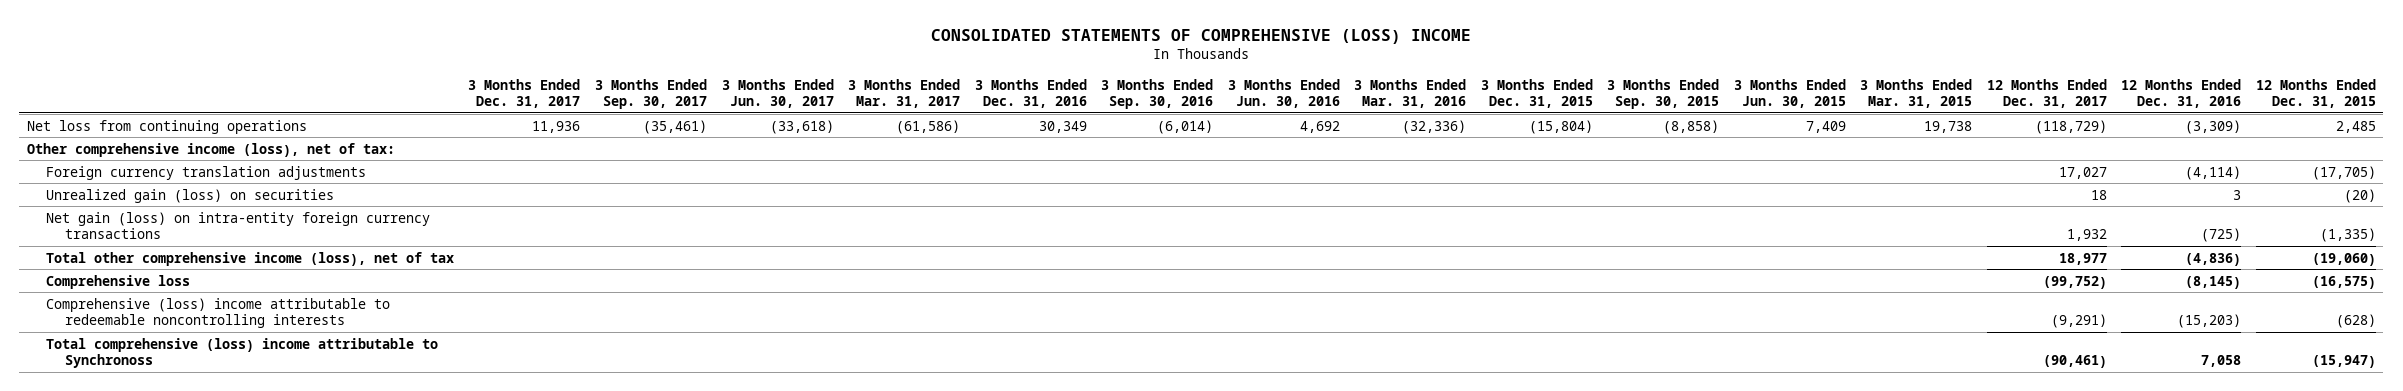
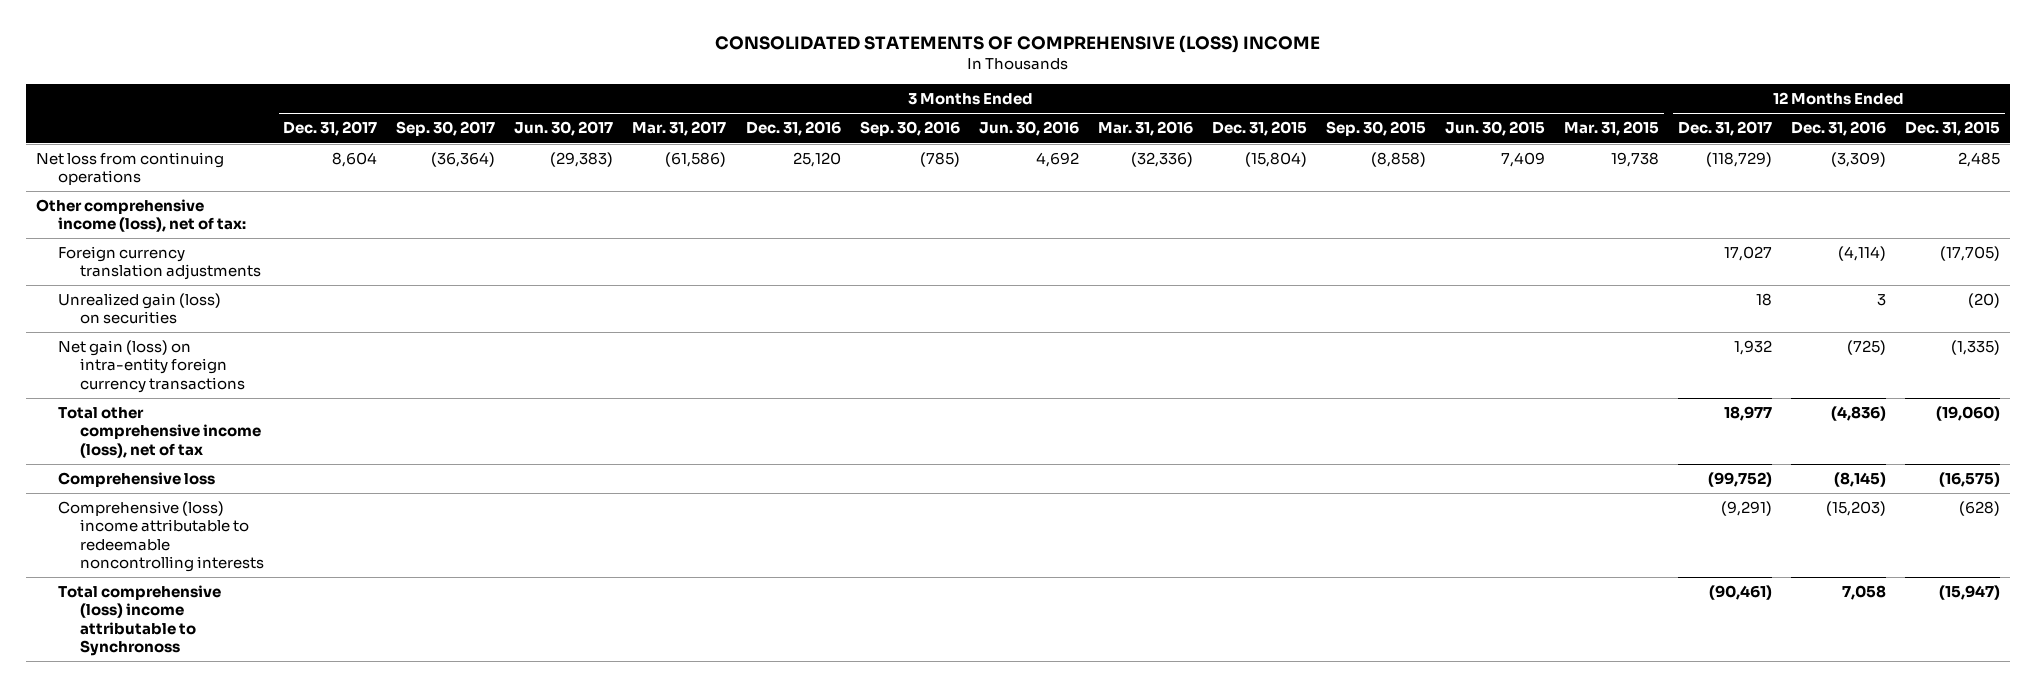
[532,120,581,133] 11,936 -> [332,151,378,167] 8,604
[642,119,707,134] (35,461) -> [431,151,496,167] (36,364)
[769,119,834,134] (33,618) -> [550,151,614,167] (29,383)
[1038,120,1087,133] 30,349 -> [792,151,841,167] 25,120
[1157,119,1214,134] (6,014) -> [919,151,960,167] (785)

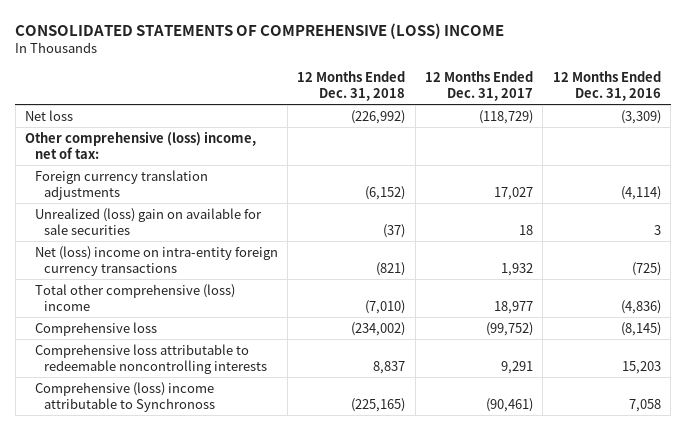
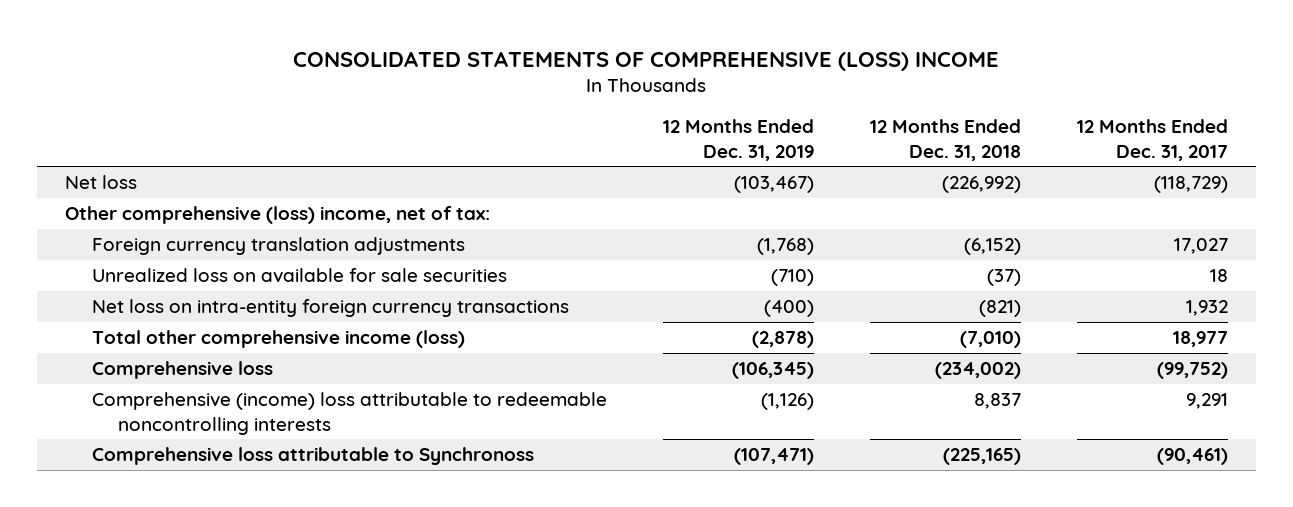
[552,71,661,102] 12 Months Ended Dec. 31, 2016 -> none
none -> [662,119,814,161] 12 Months Ended Dec. 31, 2019
[34,207,262,235] Unrealized (loss) gain on available for sale securities -> [91,268,507,284] Unrealized loss on available for sale securities
[34,245,278,276] Net (loss) income on intra-entity foreign currency transactions -> [91,299,569,318] Net loss on intra-entity foreign currency transactions
[34,283,235,311] Total other comprehensive (loss) income -> [91,330,465,349] Total other comprehensive income (loss)
[34,343,268,374] Comprehensive loss attributable to redeemable noncontrolling interests -> [91,392,607,435] Comprehensive (income) loss attributable to redeemable noncontrolling interests
[34,381,216,412] Comprehensive (loss) income attributable to Synchronoss -> [91,447,534,466] Comprehensive loss attributable to Synchronoss

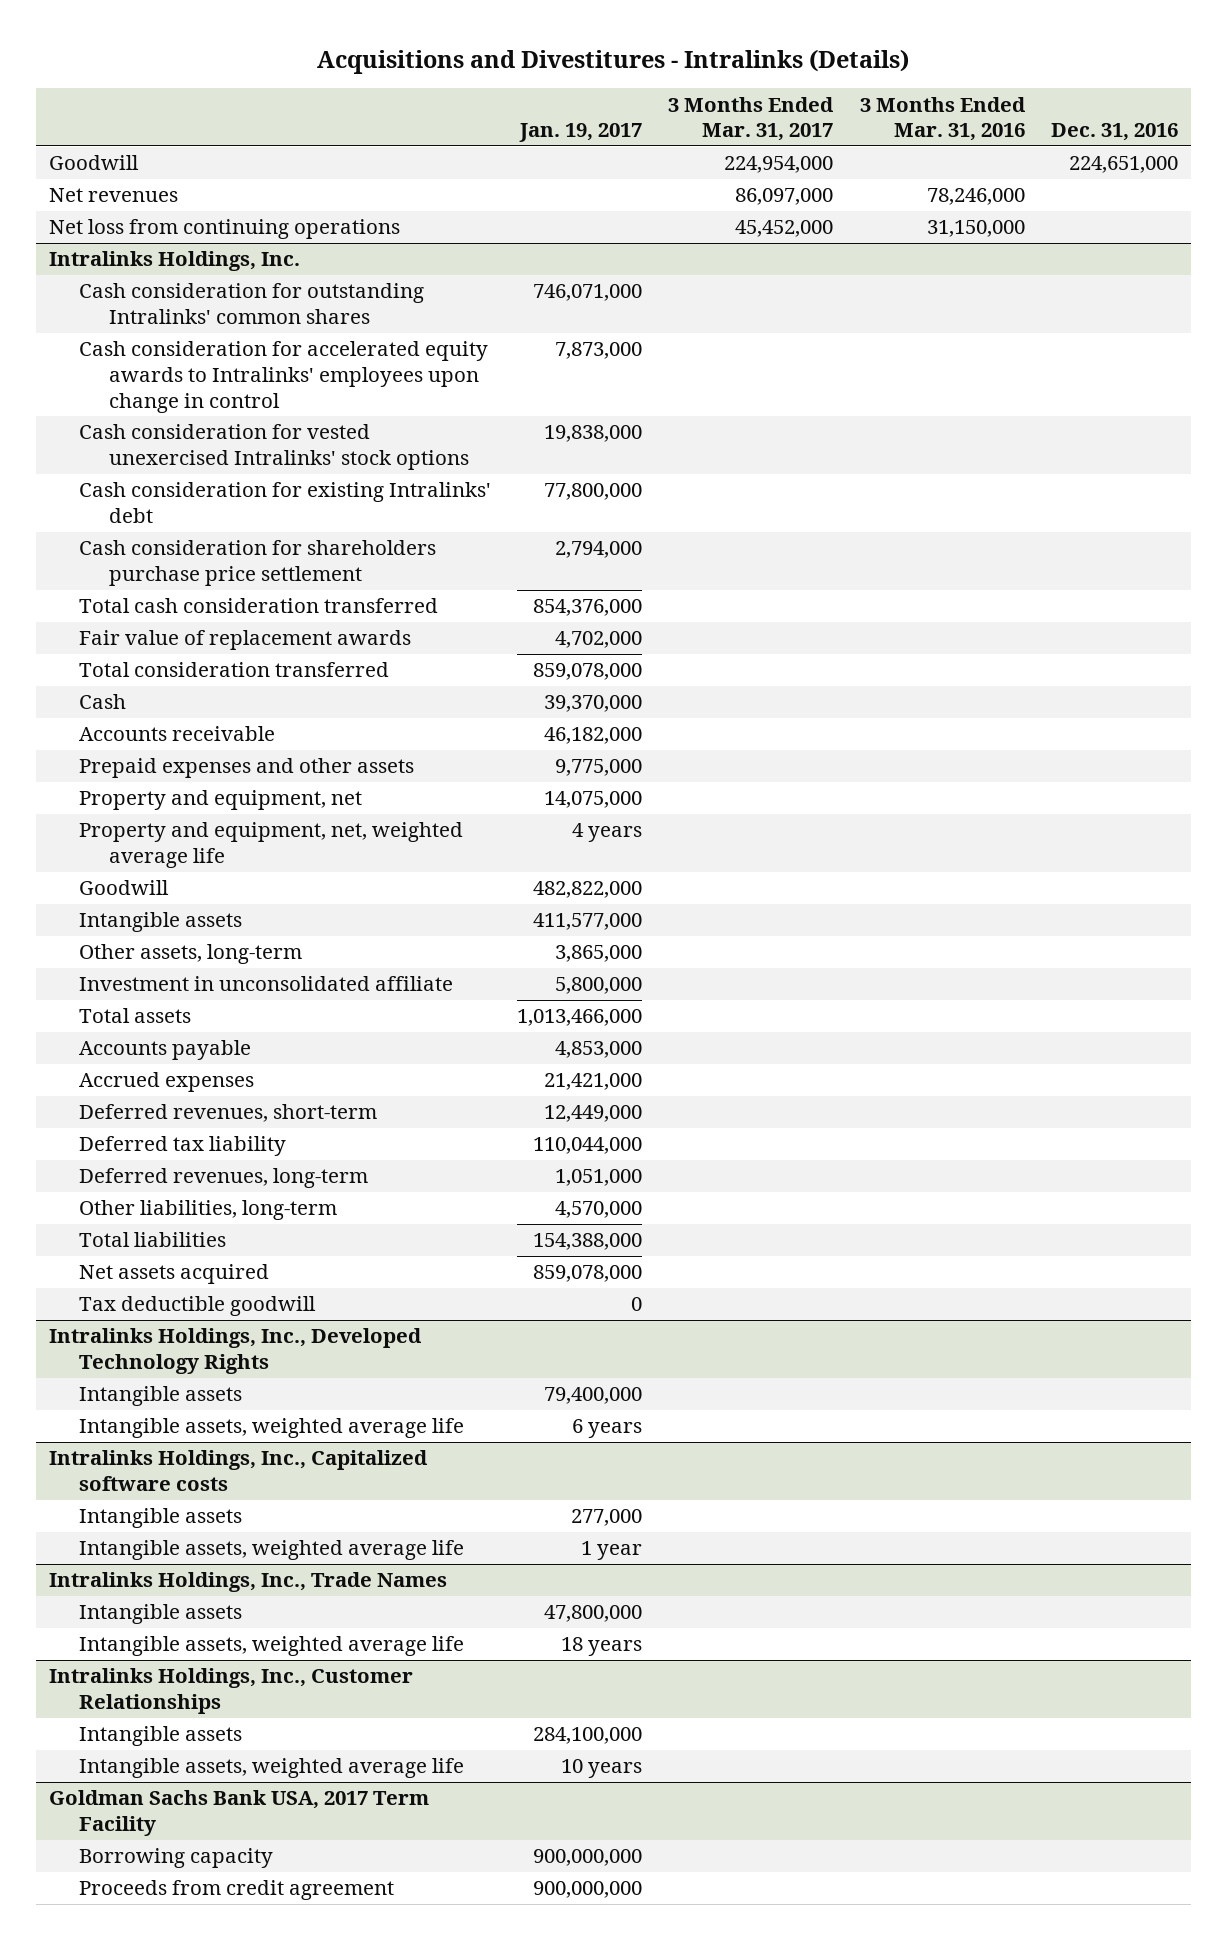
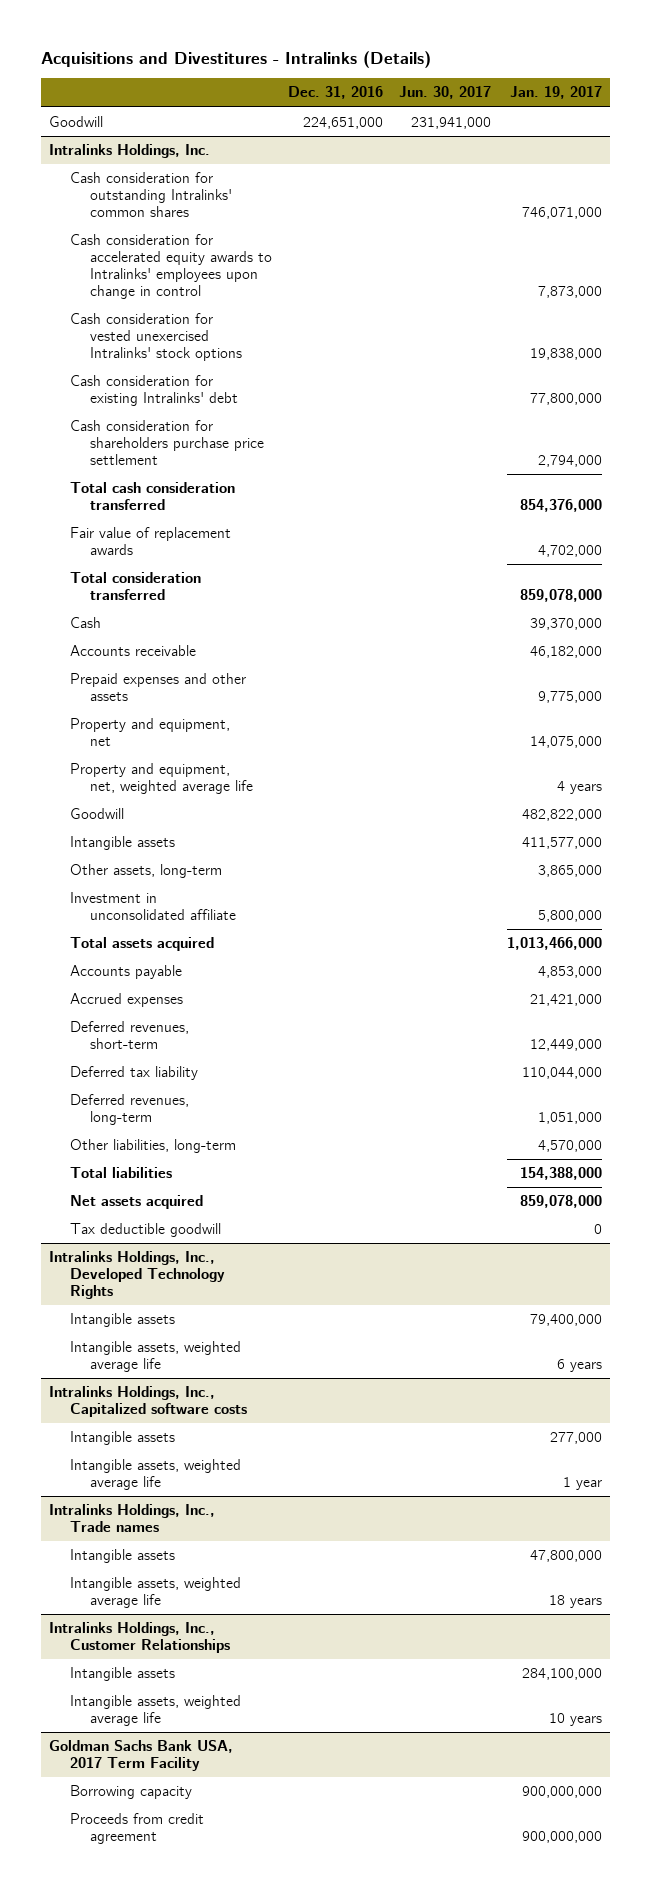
[668,96,835,142] 3 Months Ended Mar. 31, 2017 -> none
[859,96,1026,142] 3 Months Ended Mar. 31, 2016 -> none
none -> [399,86,492,100] Jun. 30, 2017
[48,188,178,203] Net revenues -> none
[48,219,400,240] Net loss from continuing operations -> none
[78,1008,191,1024] Total assets -> [69,937,214,952] Total assets acquired
[48,1572,447,1593] Intralinks Holdings, Inc., Trade Names -> [49,1504,216,1533] Intralinks Holdings, Inc., Trade names

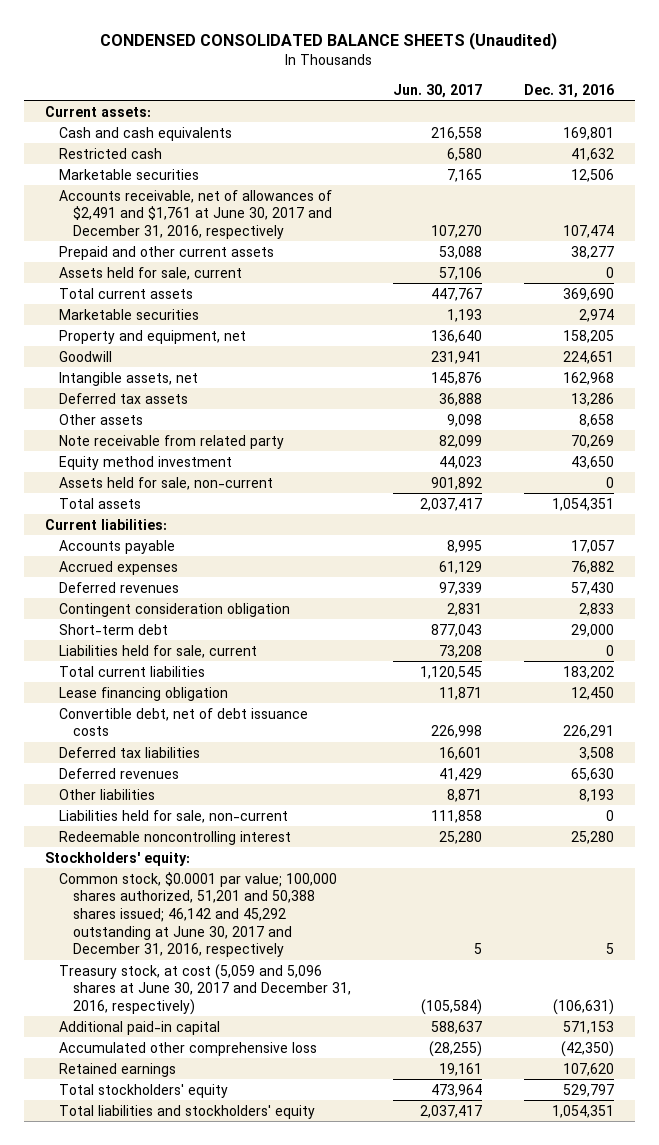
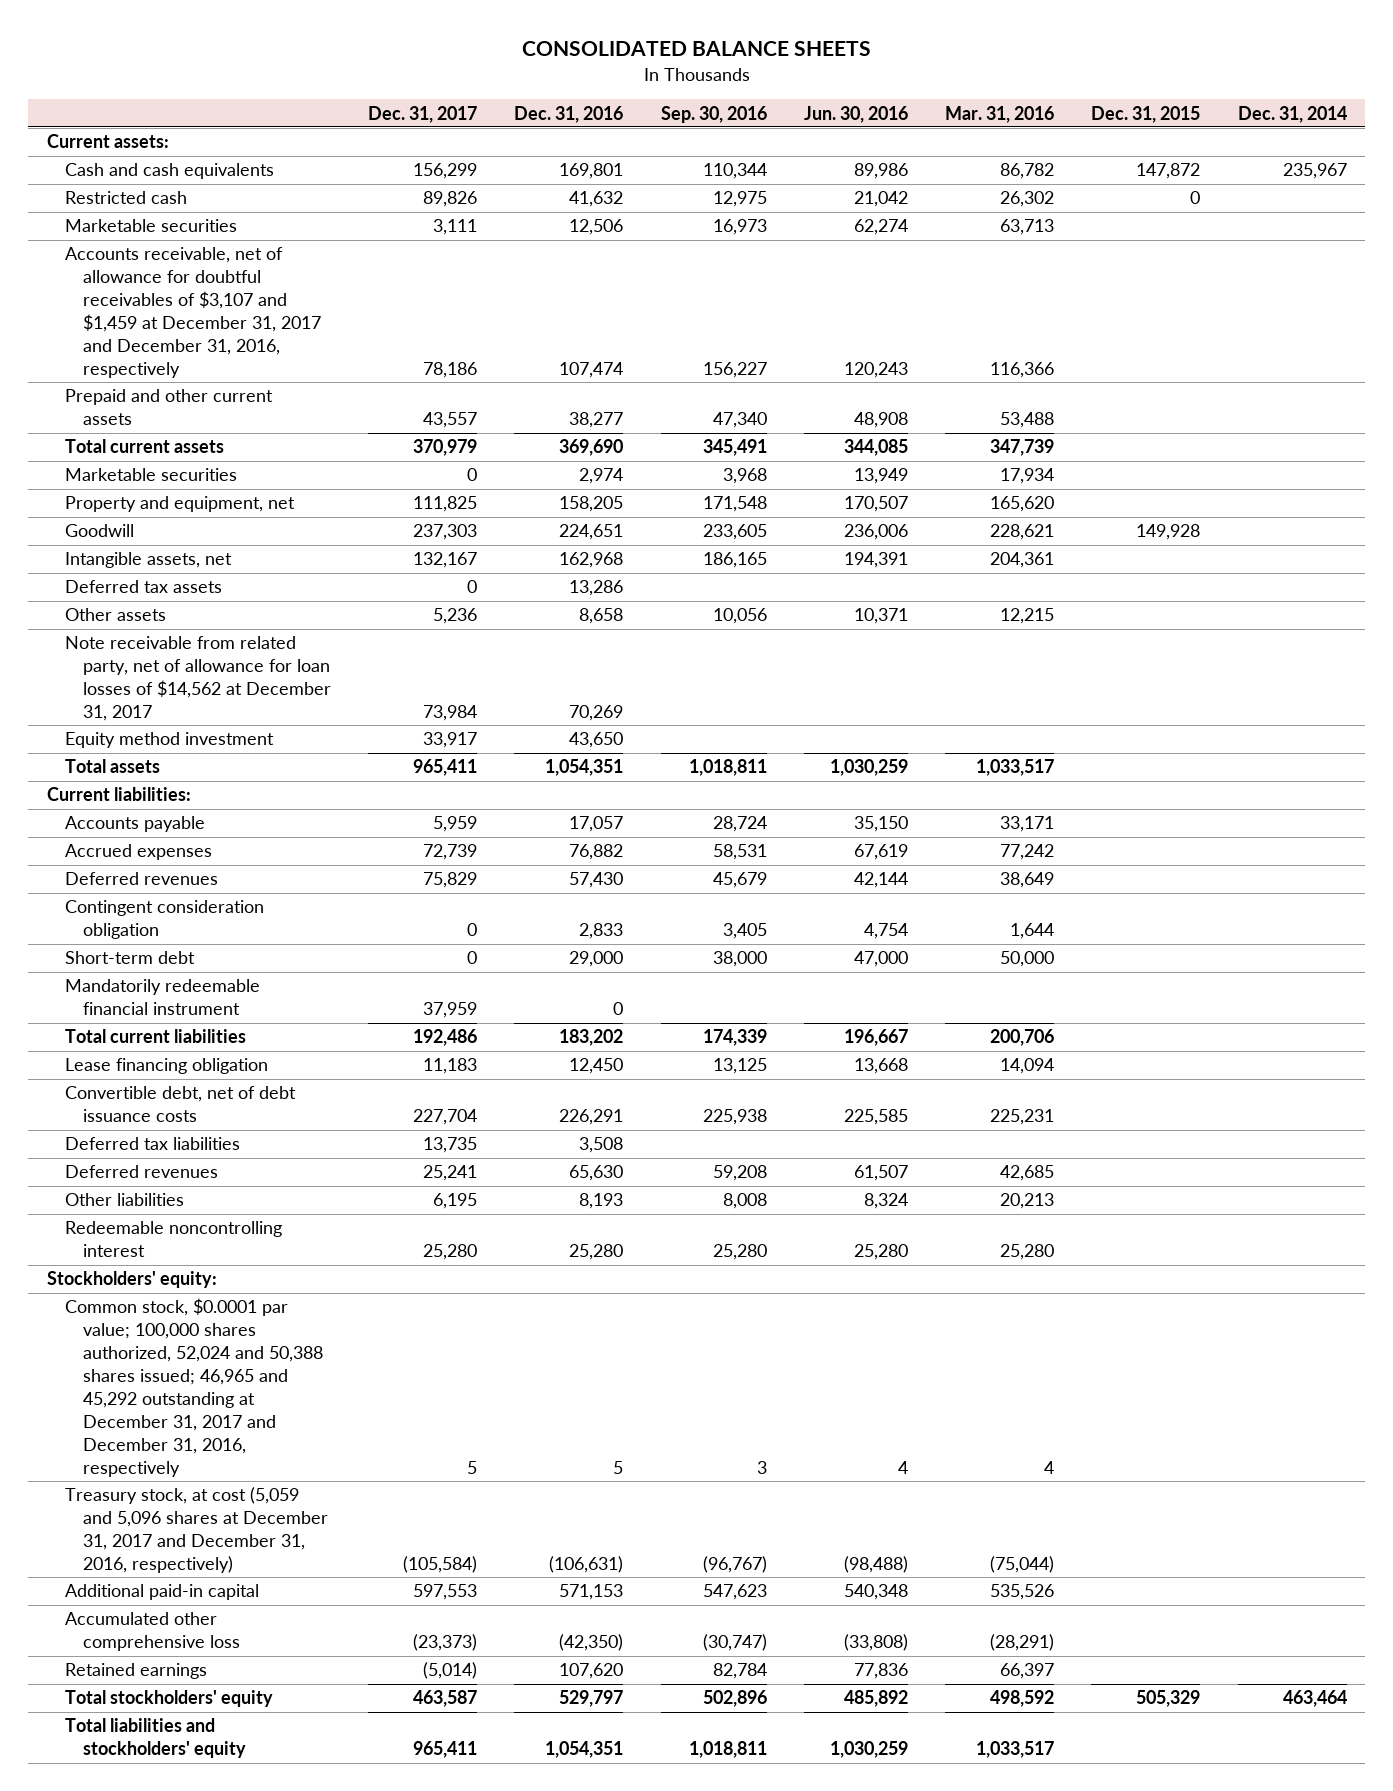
[100,31,558,50] CONDENSED CONSOLIDATED BALANCE SHEETS (Unaudited) -> [521,41,871,57] CONSOLIDATED BALANCE SHEETS
[392,83,482,98] Jun. 30, 2017 -> none
none -> [368,105,478,123] Dec. 31, 2017
none -> [660,105,767,123] Sep. 30, 2016
none -> [803,105,908,123] Jun. 30, 2016
none -> [945,105,1055,123] Mar. 31, 2016
none -> [1091,105,1201,123] Dec. 31, 2015
none -> [1237,105,1347,123] Dec. 31, 2014
[59,189,333,239] Accounts receivable, net of allowances of $2,491 and $1,761 at June 30, 2017 and December 31, 2016, respectively -> [64,247,322,378] Accounts receivable, net of allowance for doubtful receivables of $3,107 and $1,459 at December 31, 2017 and December 31, 2016, respectively
[59,266,243,280] Assets held for sale, current -> none
[59,434,285,449] Note receivable from related party -> [64,636,332,722] Note receivable from related party, net of allowance for loan losses of $14,562 at December 31, 2017
[59,476,274,490] Assets held for sale, non-current -> none
[59,644,258,658] Liabilities held for sale, current -> none
none -> [64,979,260,1016] Mandatorily redeemable financial instrument
[59,809,289,823] Liabilities held for sale, non-current -> none
[59,871,338,958] Common stock, $0.0001 par value; 100,000 shares authorized, 51,201 and 50,388 shares issued; 46,142 and 45,292 outstanding at June 30, 2017 and December 31, 2016, respectively -> [64,1298,324,1477] Common stock, $0.0001 par value; 100,000 shares authorized, 52,024 and 50,388 shares issued; 46,965 and 45,292 outstanding at December 31, 2017 and December 31, 2016, respectively
[59,963,352,1015] Treasury stock, at cost (5,059 and 5,096 shares at June 30, 2017 and December 31, 2016, respectively) -> [64,1487,329,1574] Treasury stock, at cost (5,059 and 5,096 shares at December 31, 2017 and December 31, 2016, respectively)

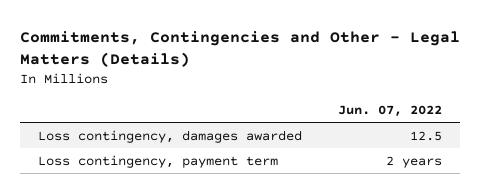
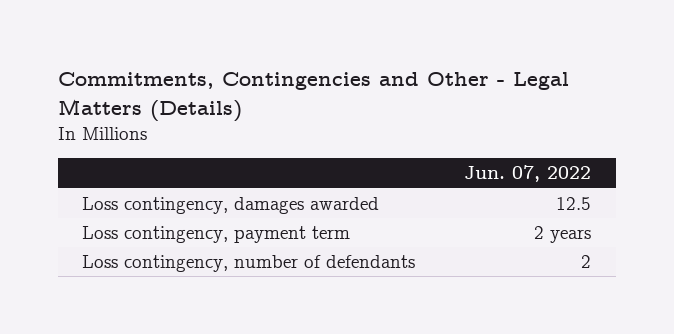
none -> [82,255,416,273] Loss contingency, number of defendants

